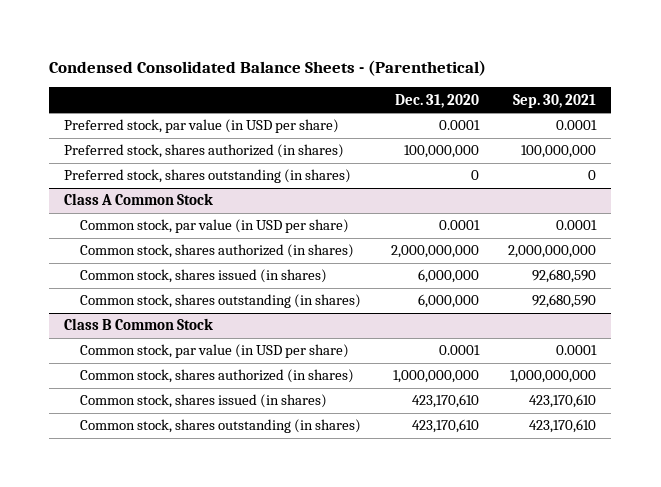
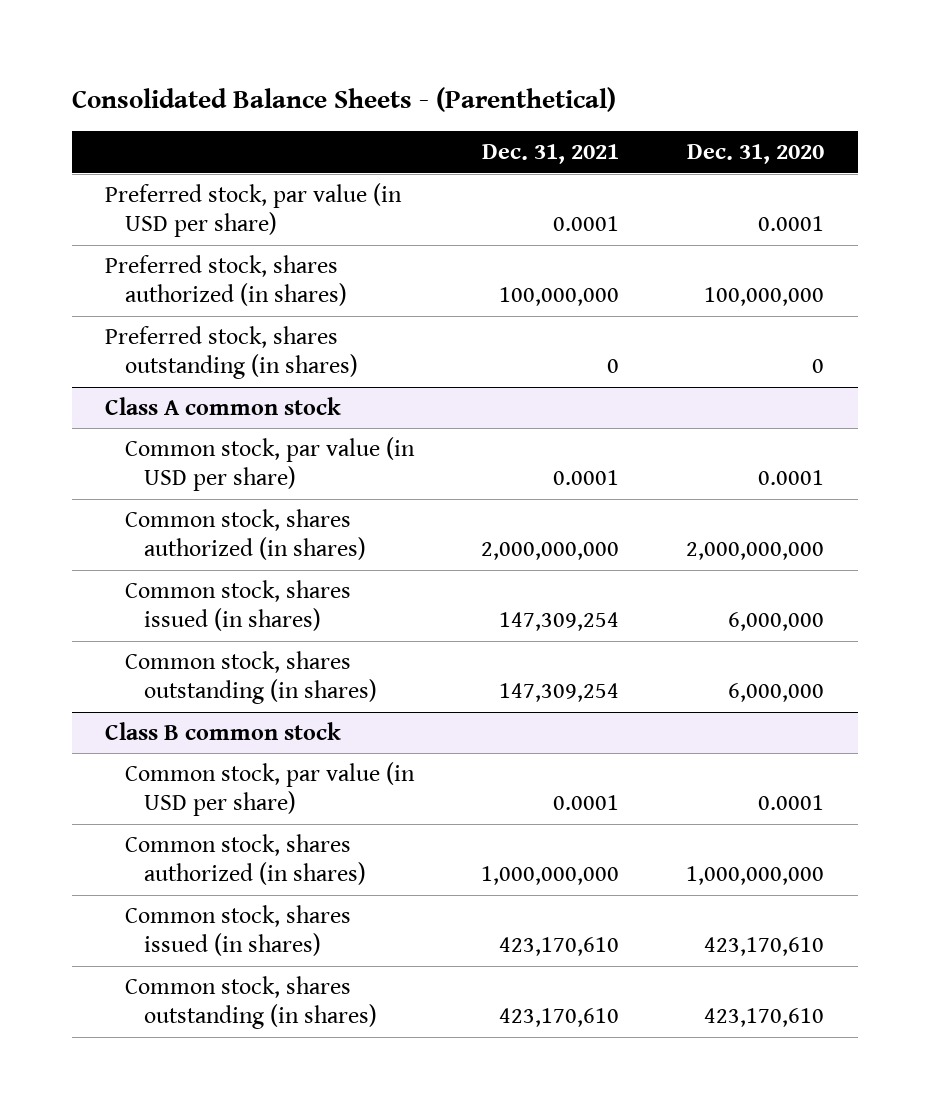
[49,59,487,76] Condensed Consolidated Balance Sheets - (Parenthetical) -> [71,86,616,112] Consolidated Balance Sheets - (Parenthetical)
[513,93,597,108] Sep. 30, 2021 -> none
none -> [482,144,620,165] Dec. 31, 2021
[64,193,214,206] Class A Common Stock -> [105,396,342,415] Class A common stock
[64,318,214,331] Class B Common Stock -> [105,721,342,740] Class B common stock

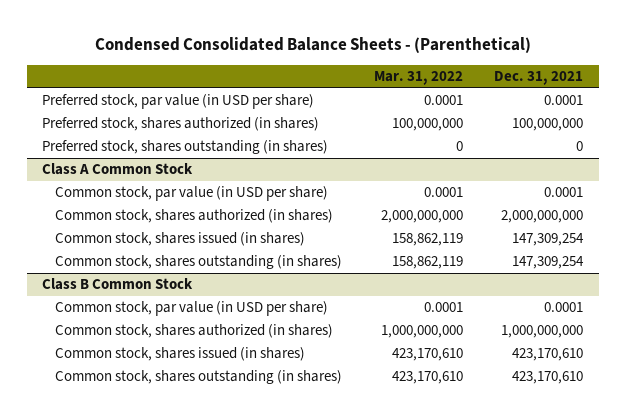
[71,86,616,112] Consolidated Balance Sheets - (Parenthetical) -> [94,36,531,53] Condensed Consolidated Balance Sheets - (Parenthetical)
[687,144,825,165] Dec. 31, 2020 -> none
none -> [373,71,463,86] Mar. 31, 2022
[105,396,342,415] Class A common stock -> [42,163,194,176] Class A Common Stock
[105,721,342,740] Class B common stock -> [42,278,194,291] Class B Common Stock

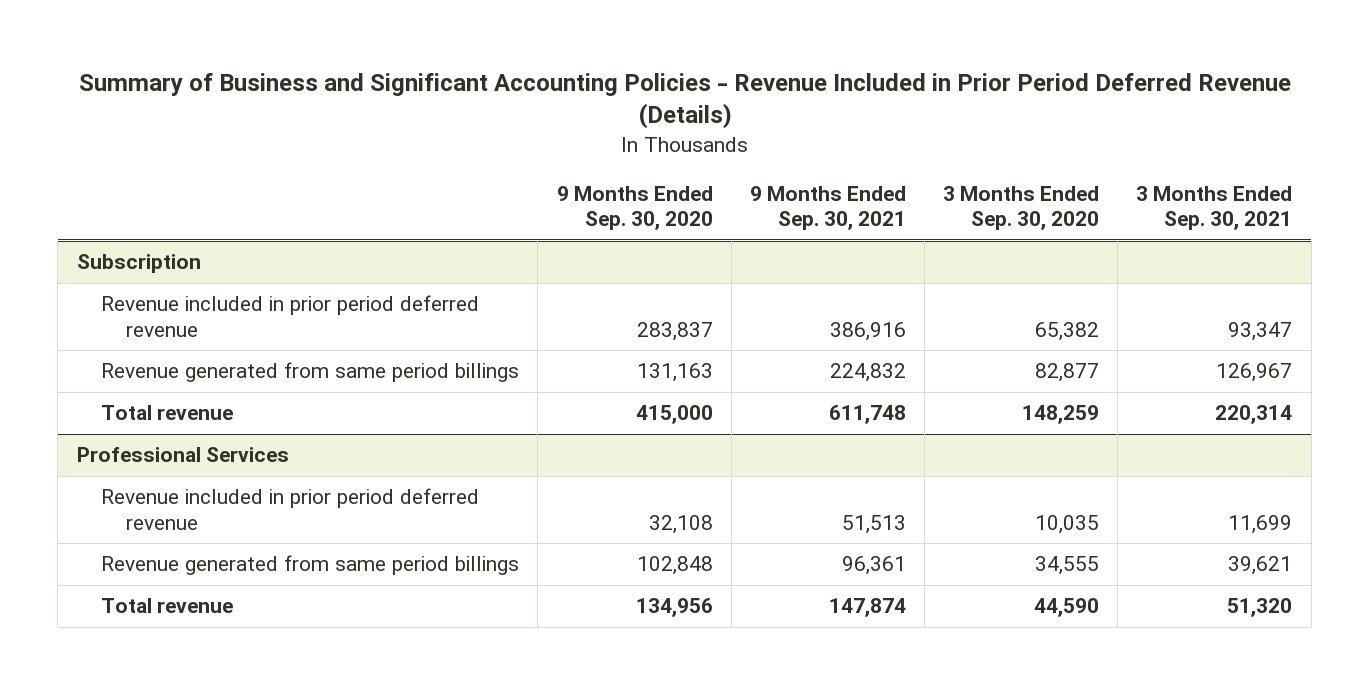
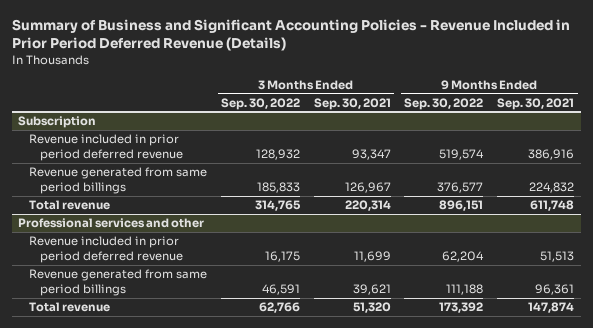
[556,185,713,231] 9 Months Ended Sep. 30, 2020 -> none
[943,185,1100,231] 3 Months Ended Sep. 30, 2020 -> none
none -> [221,97,301,110] Sep. 30, 2022
none -> [404,97,484,110] Sep. 30, 2022
[76,447,289,463] Professional Services -> [18,218,205,229] Professional services and other

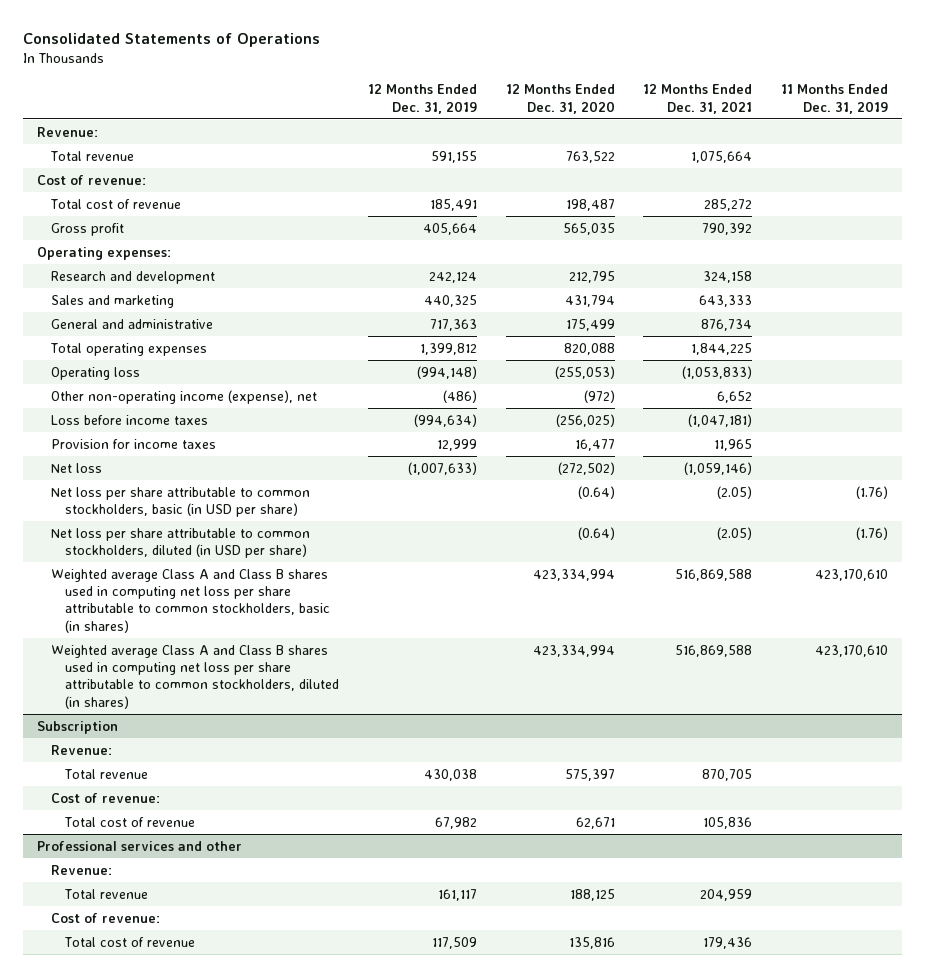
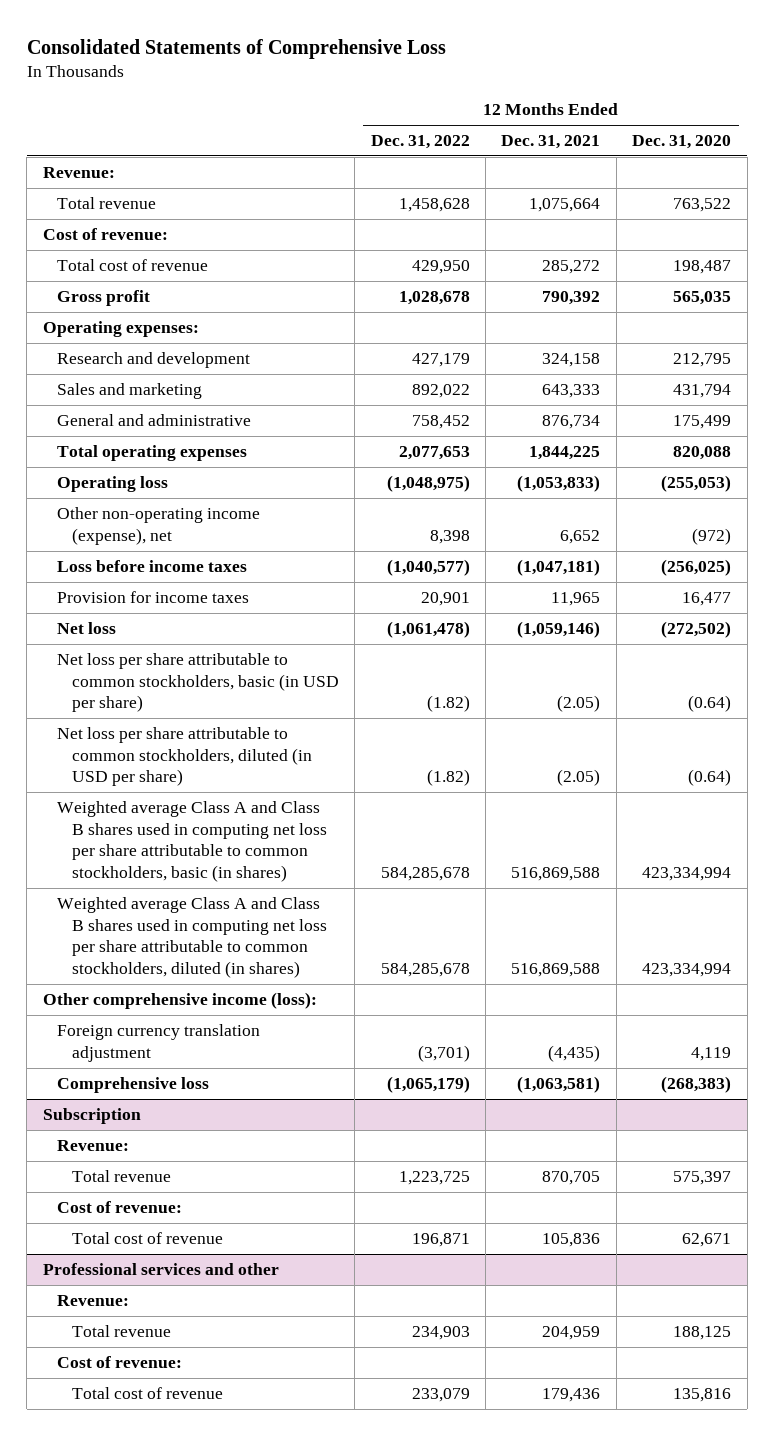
[22,33,320,48] Consolidated Statements of Operations -> [26,38,446,59] Consolidated Statements of Comprehensive Loss
[368,84,478,114] 12 Months Ended Dec. 31, 2019 -> none
[780,84,888,114] 11 Months Ended Dec. 31, 2019 -> none
none -> [370,135,470,150] Dec. 31, 2022
none -> [42,992,317,1010] Other comprehensive income (loss):
none -> [57,1024,261,1062] Foreign currency translation adjustment
none -> [57,1077,210,1094] Comprehensive loss

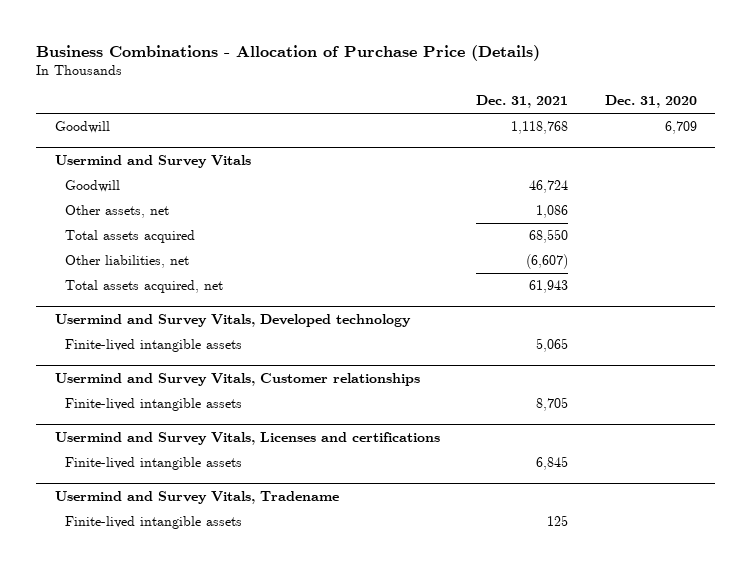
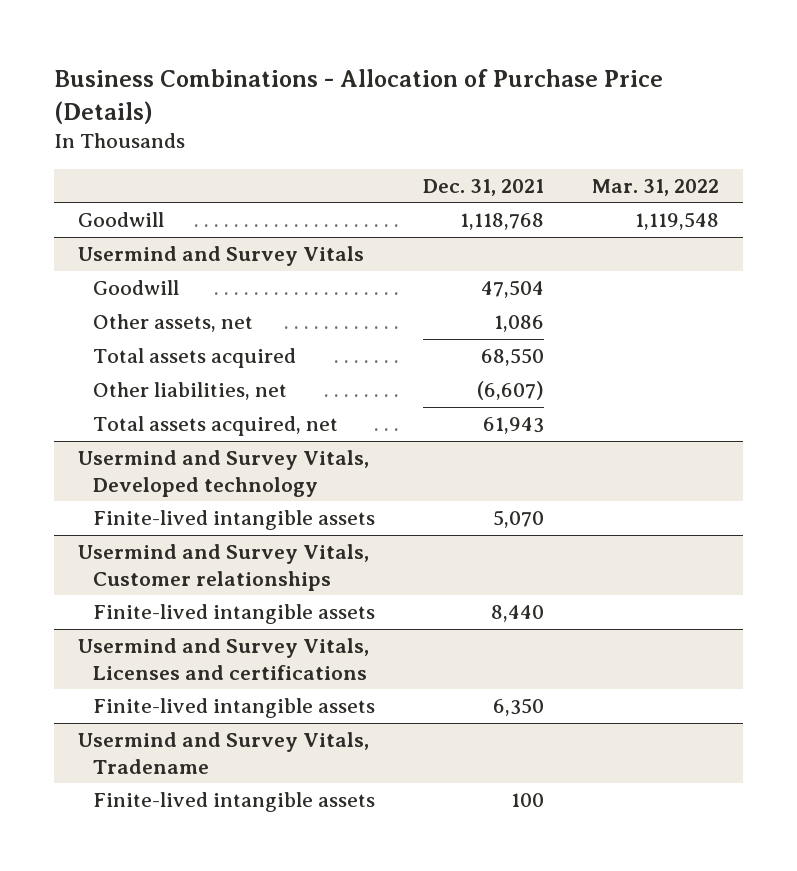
[604,95,697,109] Dec. 31, 2020 -> none
none -> [591,178,719,196] Mar. 31, 2022
[529,180,569,194] 46,724 -> [481,280,545,299] 47,504
[536,338,569,353] 5,065 -> [493,510,545,529] 5,070
[536,397,569,412] 8,705 -> [491,605,545,623] 8,440
[536,456,569,471] 6,845 -> [493,698,545,717] 6,350
[547,515,569,527] 125 -> [511,793,545,808] 100

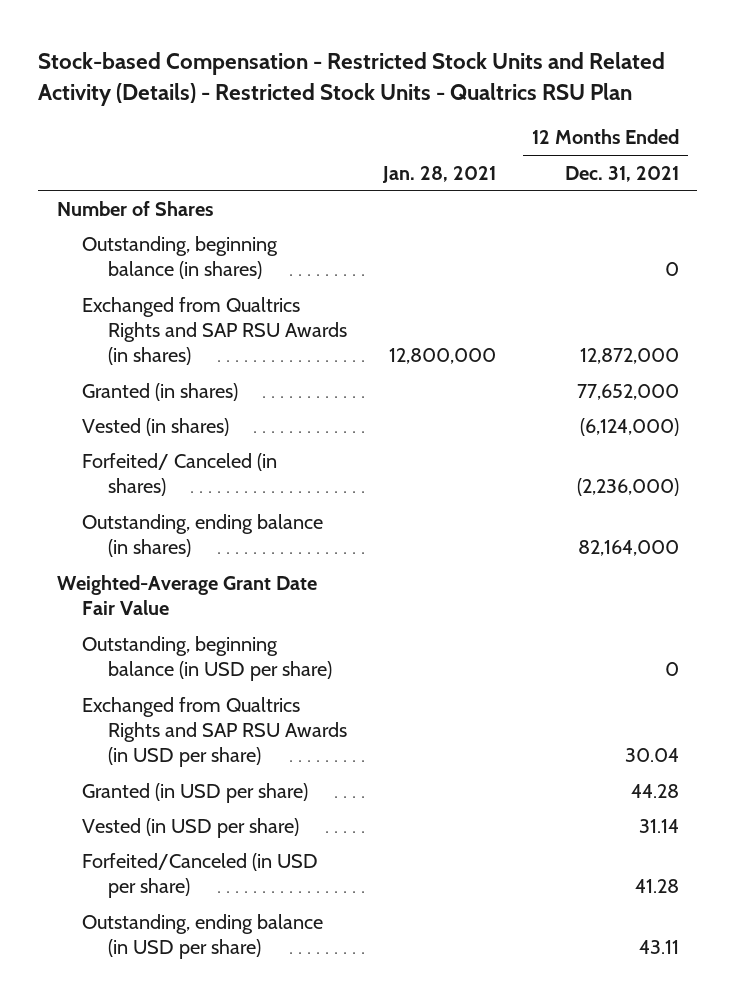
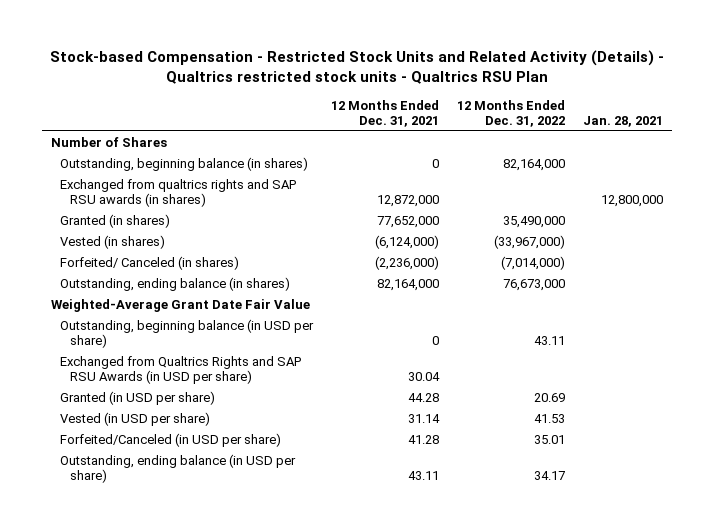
[38,52,666,106] Stock-based Compensation - Restricted Stock Units and Related Activity (Details) - Restricted Stock Units - Qualtrics RSU Plan -> [49,49,664,84] Stock-based Compensation - Restricted Stock Units and Related Activity (Details) - Qualtrics restricted stock units - Qualtrics RSU Plan
none -> [457,99,566,127] 12 Months Ended Dec. 31, 2022
[82,296,347,366] Exchanged from Qualtrics Rights and SAP RSU Awards (in shares) -> [60,179,297,208] Exchanged from qualtrics rights and SAP RSU awards (in shares)

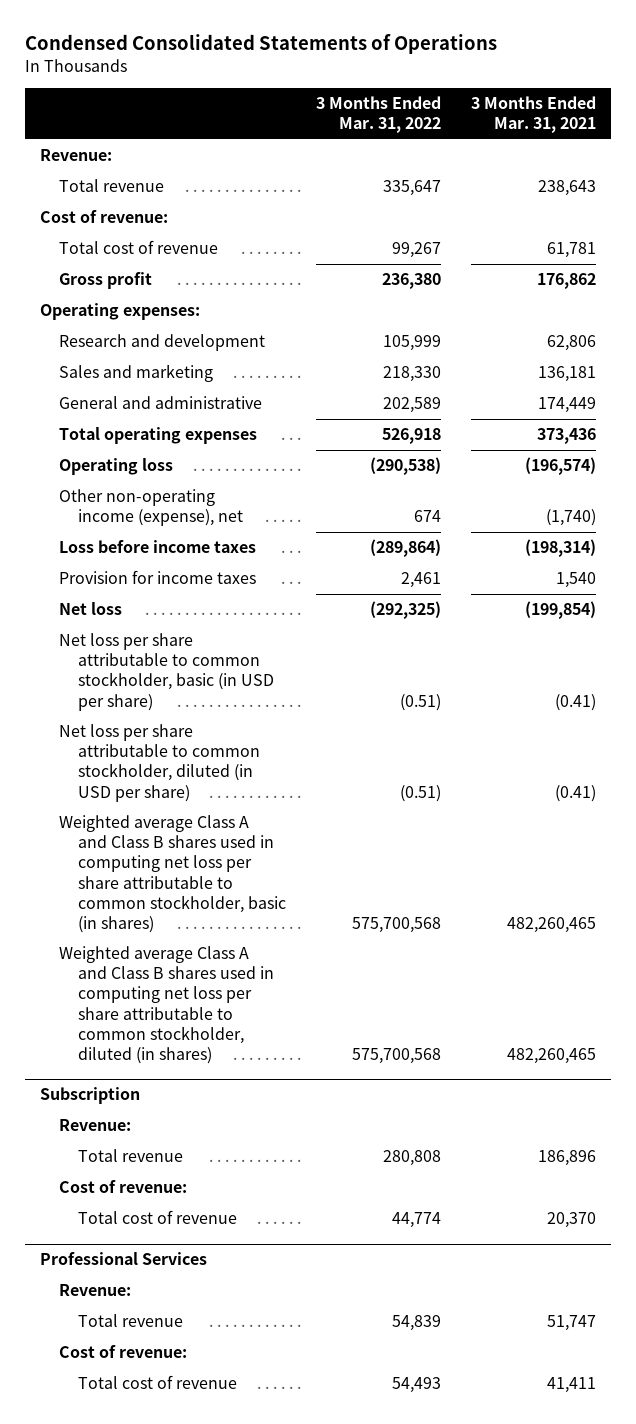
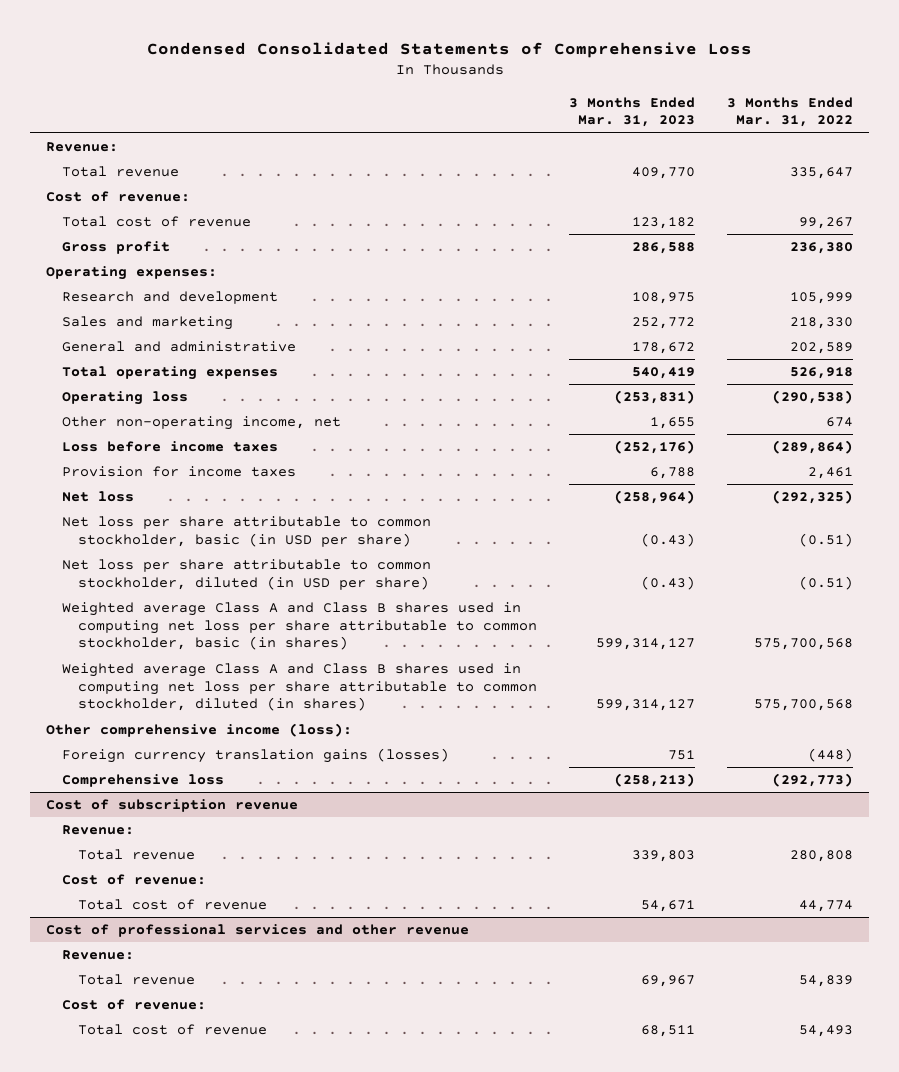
[25,34,498,55] Condensed Consolidated Statements of Operations -> [146,41,752,58] Condensed Consolidated Statements of Comprehensive Loss
[470,95,596,133] 3 Months Ended Mar. 31, 2021 -> none
none -> [568,96,695,128] 3 Months Ended Mar. 31, 2023
[59,489,243,527] Other non-operating income (expense), net -> [62,416,342,431] Other non-operating income, net
none -> [46,723,353,738] Other comprehensive income (loss):
none -> [62,748,450,764] Foreign currency translation gains (losses)
none -> [62,774,225,788] Comprehensive loss
[40,1087,141,1105] Subscription -> [46,799,299,813] Cost of subscription revenue
[40,1252,208,1266] Professional Services -> [46,924,470,938] Cost of professional services and other revenue

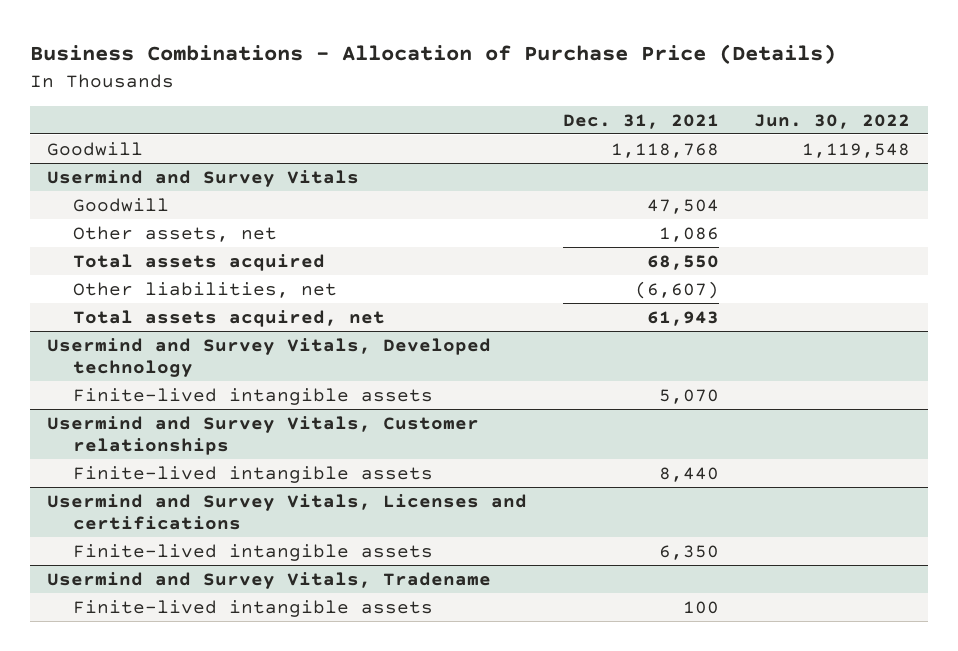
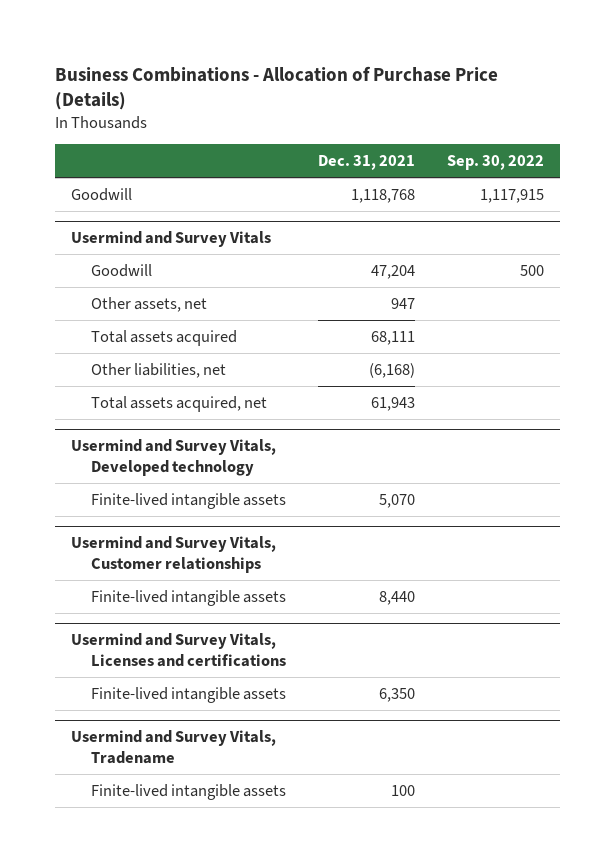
[754,113,911,129] Jun. 30, 2022 -> none
none -> [446,155,544,171] Sep. 30, 2022
[646,198,719,214] 47,504 -> [370,264,415,279] 47,204
[658,226,719,242] 1,086 -> [390,297,415,309] 947
[646,254,719,270] 68,550 -> [370,330,415,345] 68,111
[634,280,719,299] (6,607) -> [368,362,415,378] (6,168)

